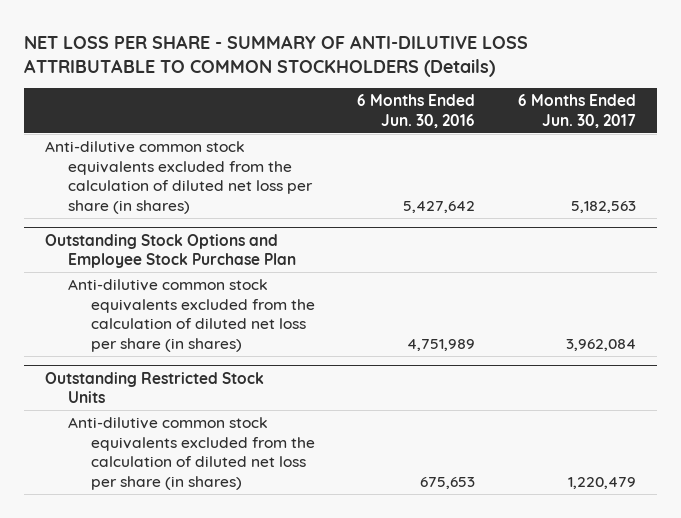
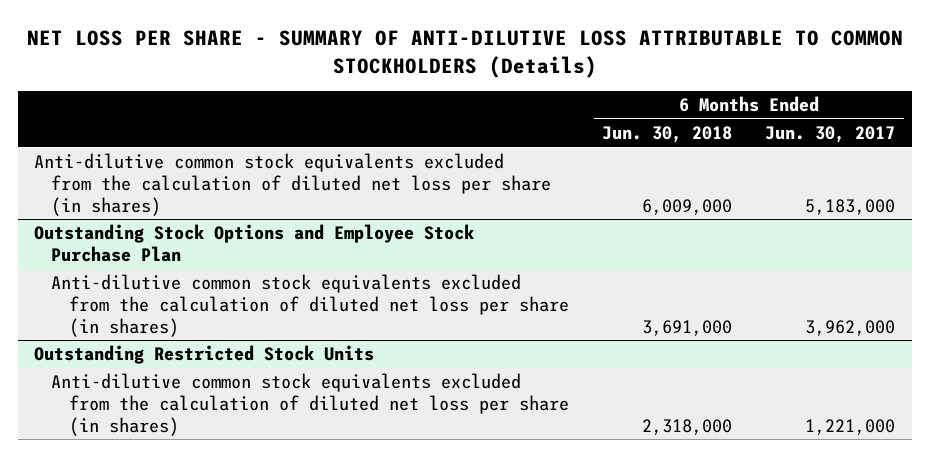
[357,94,476,128] 6 Months Ended Jun. 30, 2016 -> none
none -> [601,125,732,143] Jun. 30, 2018
[570,201,636,214] 5,182,563 -> [805,198,896,215] 5,183,000
[565,339,636,352] 3,962,084 -> [805,319,896,336] 3,962,000
[567,477,636,490] 1,220,479 -> [805,418,896,435] 1,221,000

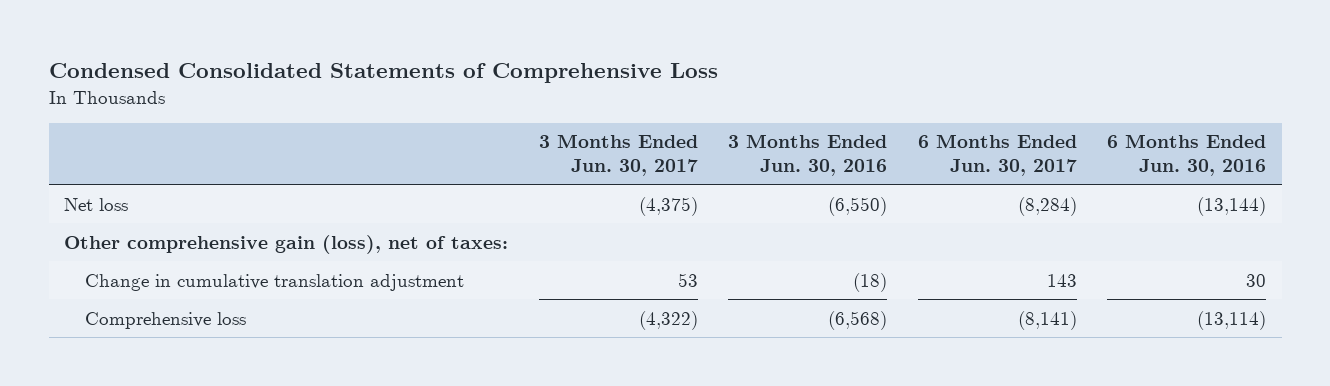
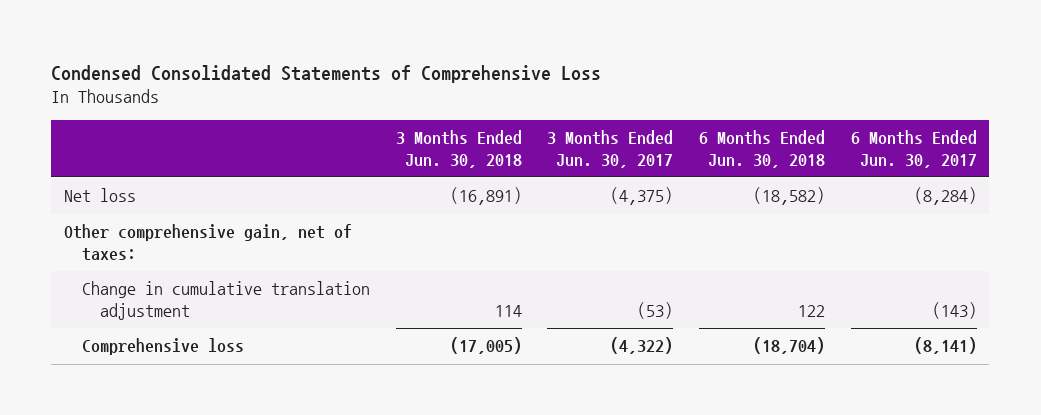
[728,134,888,176] 3 Months Ended Jun. 30, 2016 -> none
[1107,134,1267,176] 6 Months Ended Jun. 30, 2016 -> none
none -> [395,130,522,168] 3 Months Ended Jun. 30, 2018
none -> [698,130,825,168] 6 Months Ended Jun. 30, 2018
[64,234,509,254] Other comprehensive gain (loss), net of taxes: -> [64,224,353,261] Other comprehensive gain, net of taxes:
[677,272,698,287] 53 -> [637,301,674,319] (53)
[1046,273,1077,287] 143 -> [931,301,977,319] (143)

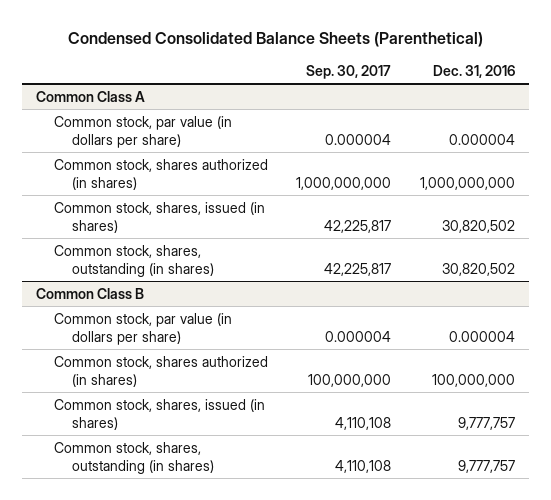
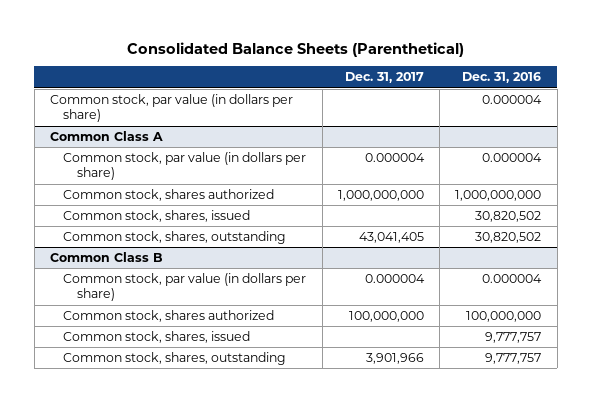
[67,31,483,47] Condensed Consolidated Balance Sheets (Parenthetical) -> [126,41,464,57] Consolidated Balance Sheets (Parenthetical)
[306,64,392,79] Sep. 30, 2017 -> none
none -> [344,72,424,84] Dec. 31, 2017
none -> [50,94,294,123] Common stock, par value (in dollars per share)
[53,158,268,190] Common stock, shares authorized (in shares) -> [63,189,275,202] Common stock, shares authorized
[53,201,265,233] Common stock, shares, issued (in shares) -> [63,210,251,223] Common stock, shares, issued
[53,244,214,277] Common stock, shares, outstanding (in shares) -> [63,231,287,245] Common stock, shares, outstanding
[53,355,268,387] Common stock, shares authorized (in shares) -> [63,310,275,323] Common stock, shares authorized
[53,398,265,430] Common stock, shares, issued (in shares) -> [63,331,251,344] Common stock, shares, issued
[53,441,214,474] Common stock, shares, outstanding (in shares) -> [63,352,287,366] Common stock, shares, outstanding

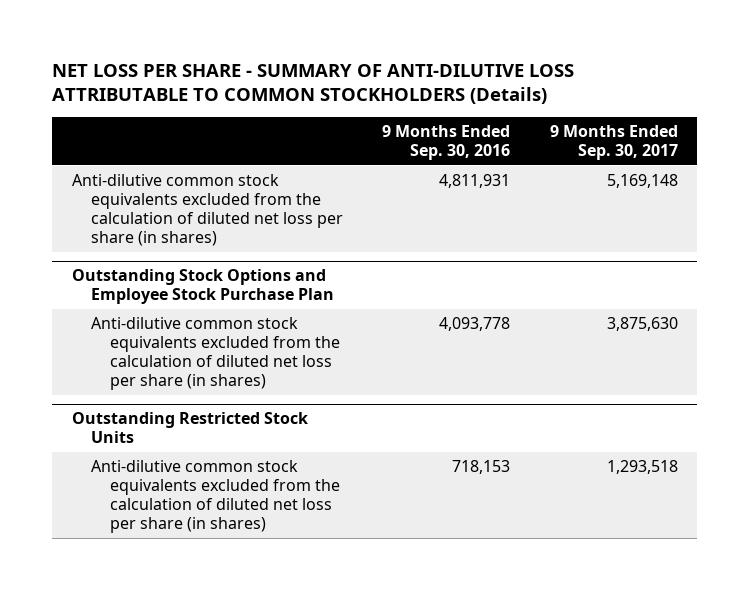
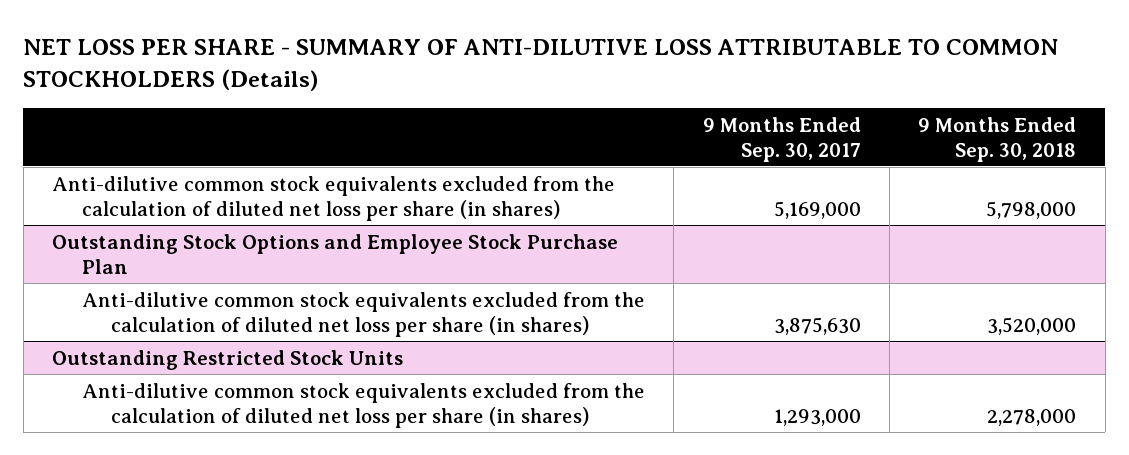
[382,125,511,161] 9 Months Ended Sep. 30, 2016 -> none
none -> [918,116,1077,162] 9 Months Ended Sep. 30, 2018
[606,173,678,188] 5,169,148 -> [773,200,861,219] 5,169,000
[606,459,678,474] 1,293,518 -> [773,408,861,426] 1,293,000

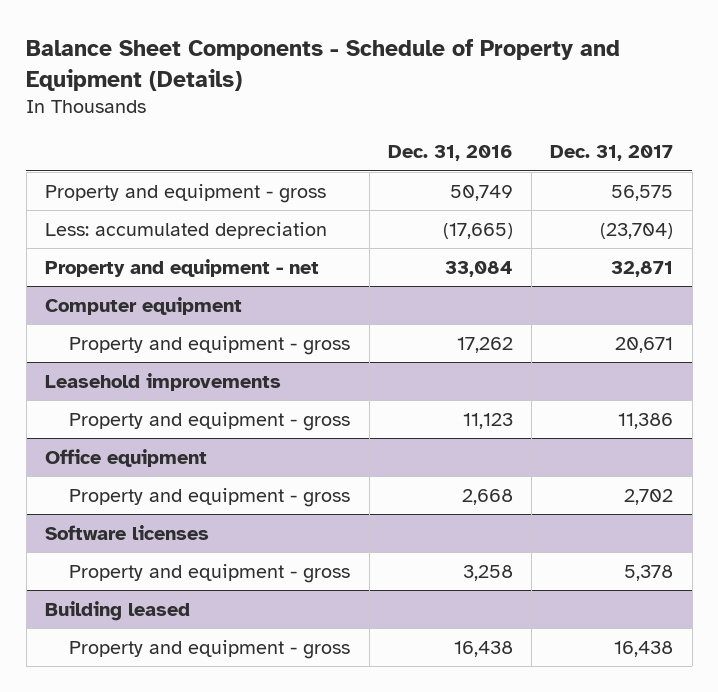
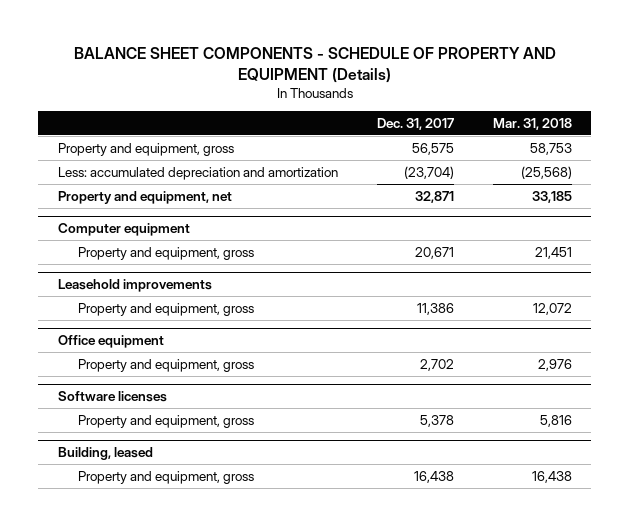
[26,39,621,91] Balance Sheet Components - Schedule of Property and Equipment (Details) -> [73,47,556,83] BALANCE SHEET COMPONENTS - SCHEDULE OF PROPERTY AND EQUIPMENT (Details)
[387,145,513,162] Dec. 31, 2016 -> none
none -> [492,117,572,130] Mar. 31, 2018
[44,183,326,203] Property and equipment - gross -> [57,142,234,156] Property and equipment, gross
[44,221,327,239] Less: accumulated depreciation -> [57,166,338,180] Less: accumulated depreciation and amortization
[44,258,319,277] Property and equipment - net -> [57,190,232,204] Property and equipment, net
[69,335,351,355] Property and equipment - gross -> [77,246,254,260] Property and equipment, gross
[69,411,351,431] Property and equipment - gross -> [77,302,254,316] Property and equipment, gross
[69,487,351,507] Property and equipment - gross -> [77,358,254,372] Property and equipment, gross
[69,563,351,583] Property and equipment - gross -> [77,414,254,428] Property and equipment, gross
[44,600,190,621] Building leased -> [57,446,153,460] Building, leased
[69,639,351,659] Property and equipment - gross -> [77,470,254,484] Property and equipment, gross

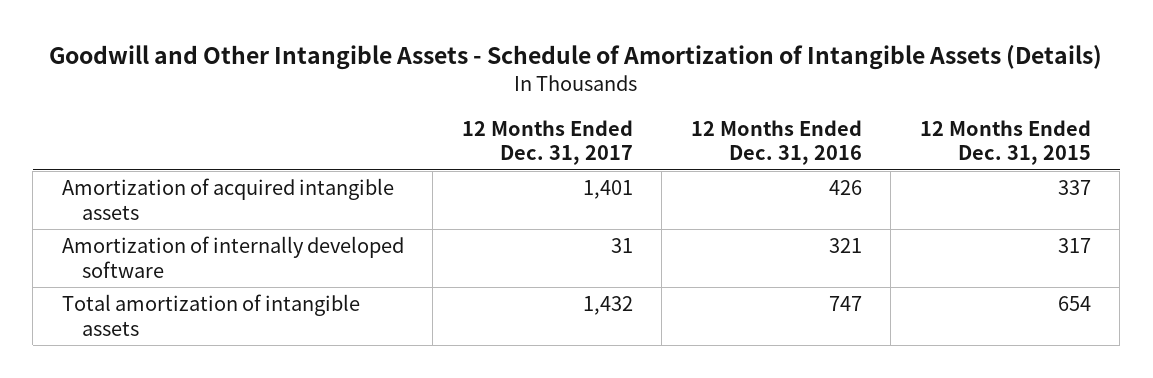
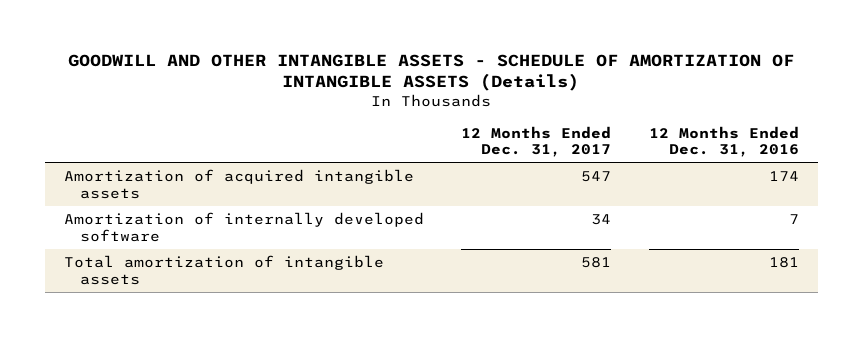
[49,45,1103,71] Goodwill and Other Intangible Assets - Schedule of Amortization of Intangible Assets (Details) -> [68,54,795,92] GOODWILL AND OTHER INTANGIBLE ASSETS - SCHEDULE OF AMORTIZATION OF INTANGIBLE ASSETS (Details)
[919,119,1091,166] 12 Months Ended Dec. 31, 2015 -> none
[582,180,633,200] 1,401 -> [581,170,612,182] 547
[828,180,862,196] 426 -> [769,170,800,181] 174
[610,238,633,254] 31 -> [591,213,612,225] 34
[828,238,862,254] 321 -> [789,213,800,224] 7
[582,296,633,316] 1,432 -> [581,256,612,268] 581
[828,296,862,312] 747 -> [769,256,800,268] 181

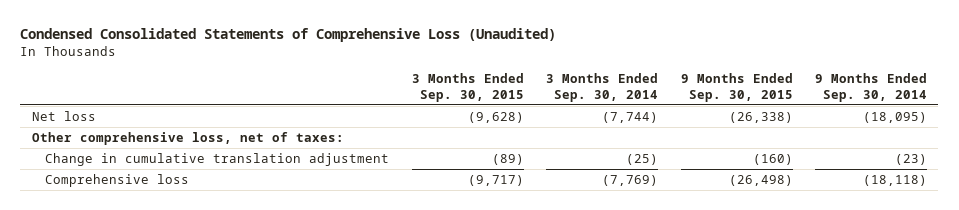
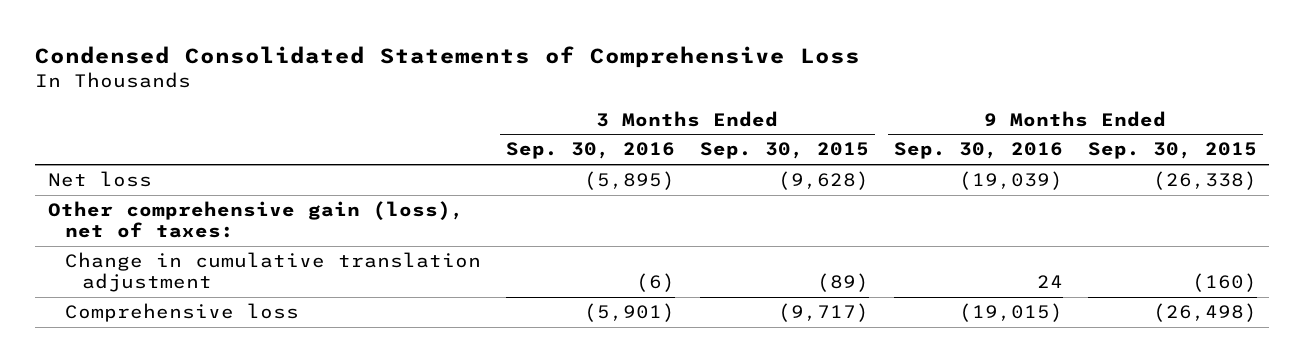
[20,28,557,43] Condensed Consolidated Statements of Comprehensive Loss (Unaudited) -> [35,45,861,68] Condensed Consolidated Statements of Comprehensive Loss
[546,73,659,102] 3 Months Ended Sep. 30, 2014 -> none
[815,73,928,102] 9 Months Ended Sep. 30, 2014 -> none
none -> [505,142,675,160] Sep. 30, 2016
none -> [893,142,1063,160] Sep. 30, 2016
[31,132,344,146] Other comprehensive loss, net of taxes: -> [47,201,464,239] Other comprehensive gain (loss), net of taxes:

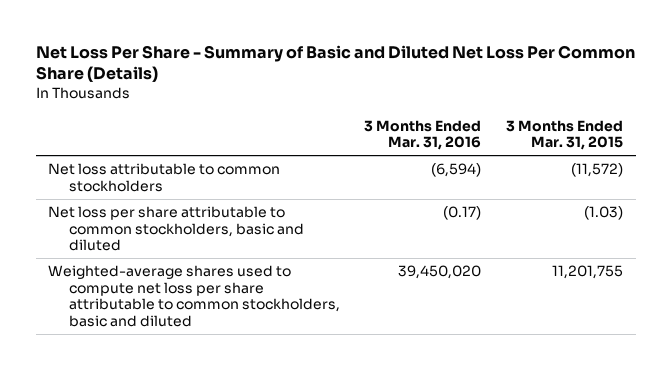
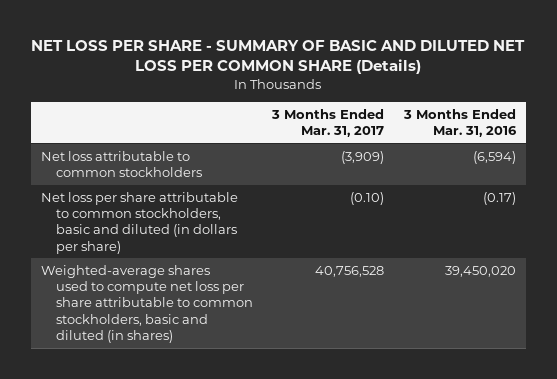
[35,44,635,83] Net Loss Per Share - Summary of Basic and Diluted Net Loss Per Common Share (Details) -> [31,40,526,75] NET LOSS PER SHARE - SUMMARY OF BASIC AND DILUTED NET LOSS PER COMMON SHARE (Details)
[506,119,624,150] 3 Months Ended Mar. 31, 2015 -> none
none -> [271,108,385,138] 3 Months Ended Mar. 31, 2017
[48,206,304,252] Net loss per share attributable to common stockholders, basic and diluted -> [40,191,238,254] Net loss per share attributable to common stockholders, basic and diluted (in dollars per share)
[48,265,340,327] Weighted-average shares used to compute net loss per share attributable to common stockholders, basic and diluted -> [40,264,253,343] Weighted-average shares used to compute net loss per share attributable to common stockholders, basic and diluted (in shares)

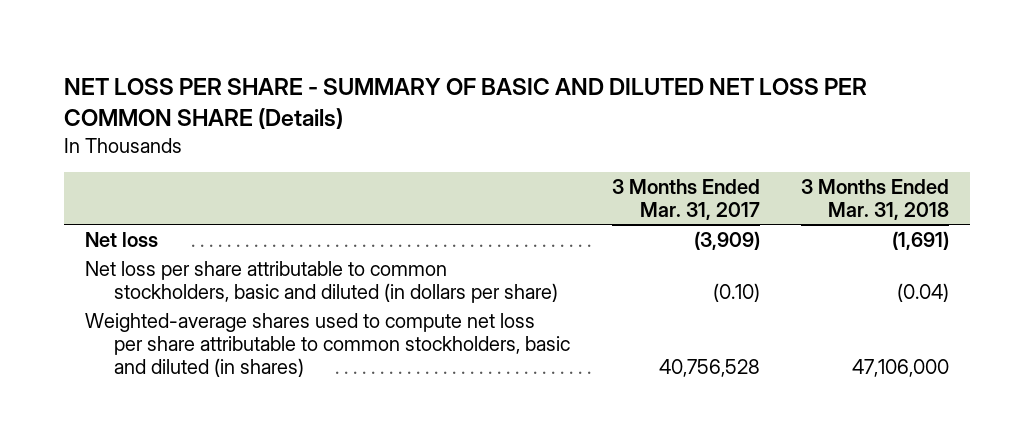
[402,108,517,138] 3 Months Ended Mar. 31, 2016 -> none
none -> [801,178,950,221] 3 Months Ended Mar. 31, 2018
[40,150,202,178] Net loss attributable to common stockholders -> [85,231,159,247] Net loss

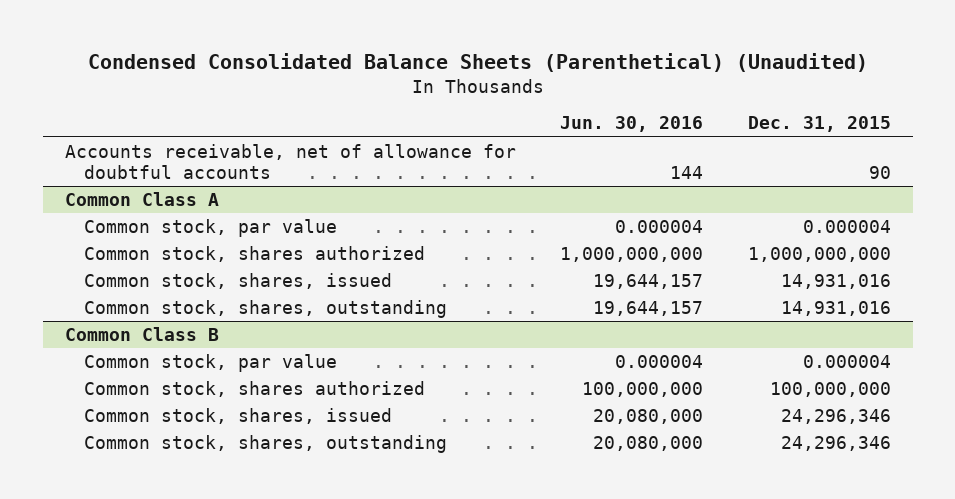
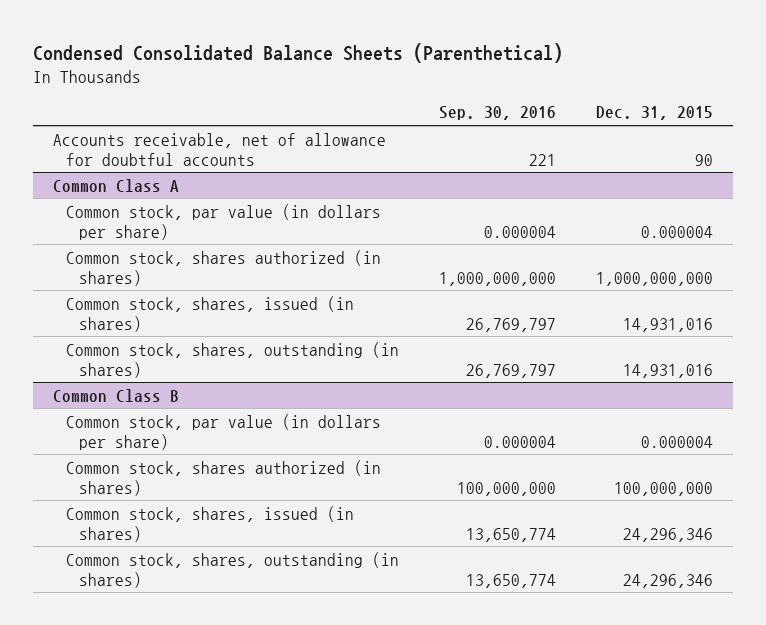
[87,53,868,73] Condensed Consolidated Balance Sheets (Parenthetical) (Unaudited) -> [33,43,564,64] Condensed Consolidated Balance Sheets (Parenthetical)
[560,116,704,133] Jun. 30, 2016 -> none
none -> [439,106,557,121] Sep. 30, 2016
[84,218,338,237] Common stock, par value -> [66,203,382,240] Common stock, par value (in dollars per share)
[84,245,426,262] Common stock, shares authorized -> [66,249,382,286] Common stock, shares authorized (in shares)
[84,272,393,289] Common stock, shares, issued -> [66,295,355,332] Common stock, shares, issued (in shares)
[84,299,448,318] Common stock, shares, outstanding -> [66,341,400,378] Common stock, shares, outstanding (in shares)
[84,353,338,372] Common stock, par value -> [66,413,382,450] Common stock, par value (in dollars per share)
[84,380,426,397] Common stock, shares authorized -> [66,459,382,496] Common stock, shares authorized (in shares)
[84,407,393,424] Common stock, shares, issued -> [66,505,355,542] Common stock, shares, issued (in shares)
[84,434,448,453] Common stock, shares, outstanding -> [66,551,400,588] Common stock, shares, outstanding (in shares)

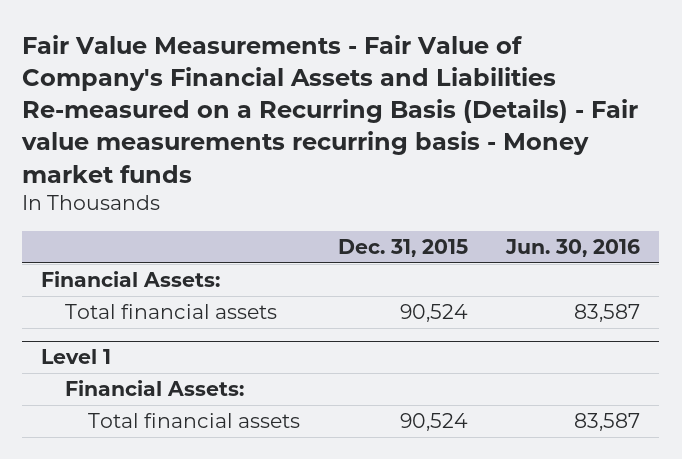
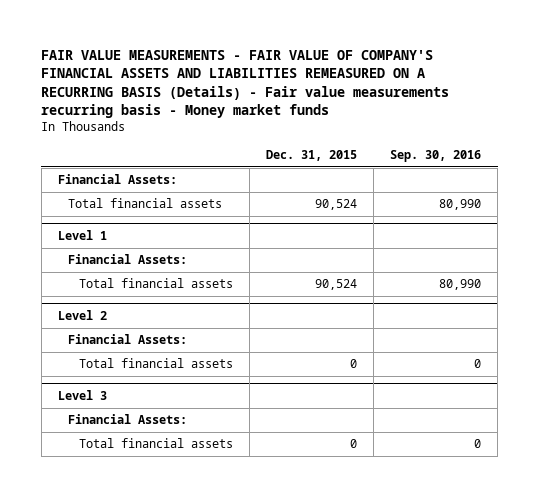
[21,35,639,183] Fair Value Measurements - Fair Value of Company's Financial Assets and Liabilities Re-measured on a Recurring Basis (Details) - Fair value measurements recurring basis - Money market funds -> [41,49,450,118] FAIR VALUE MEASUREMENTS - FAIR VALUE OF COMPANY'S FINANCIAL ASSETS AND LIABILITIES REMEASURED ON A RECURRING BASIS (Details) - Fair value measurements recurring basis - Money market funds
[505,239,641,258] Jun. 30, 2016 -> none
none -> [390,150,482,163] Sep. 30, 2016
none -> [58,309,108,320] Level 2
none -> [68,334,188,345] Financial Assets:
none -> [78,358,233,369] Total financial assets
none -> [58,389,108,400] Level 3
none -> [68,414,188,425] Financial Assets:
none -> [78,438,233,449] Total financial assets

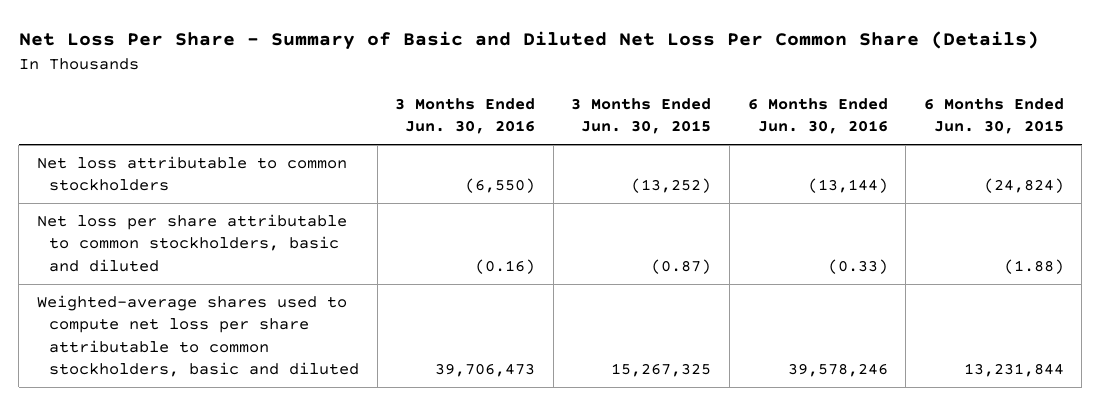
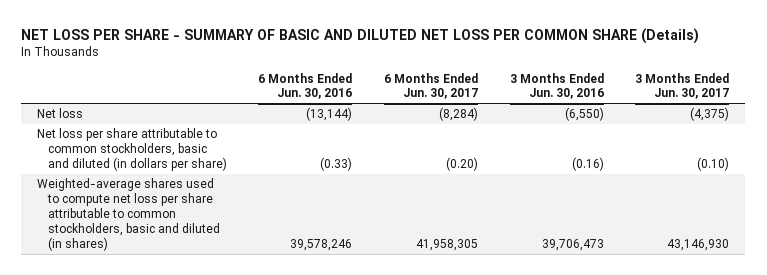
[18,31,1039,51] Net Loss Per Share - Summary of Basic and Diluted Net Loss Per Common Share (Details) -> [21,27,700,44] NET LOSS PER SHARE - SUMMARY OF BASIC AND DILUTED NET LOSS PER COMMON SHARE (Details)
[571,98,712,135] 3 Months Ended Jun. 30, 2015 -> none
[923,98,1064,135] 6 Months Ended Jun. 30, 2015 -> none
none -> [384,72,479,100] 6 Months Ended Jun. 30, 2017
none -> [635,72,730,100] 3 Months Ended Jun. 30, 2017
[36,156,347,192] Net loss attributable to common stockholders -> [37,108,84,119] Net loss
[36,214,347,272] Net loss per share attributable to common stockholders, basic and diluted -> [37,128,227,172] Net loss per share attributable to common stockholders, basic and diluted (in dollars per share)
[36,295,360,378] Weighted-average shares used to compute net loss per share attributable to common stockholders, basic and diluted -> [37,178,220,252] Weighted-average shares used to compute net loss per share attributable to common stockholders, basic and diluted (in shares)

